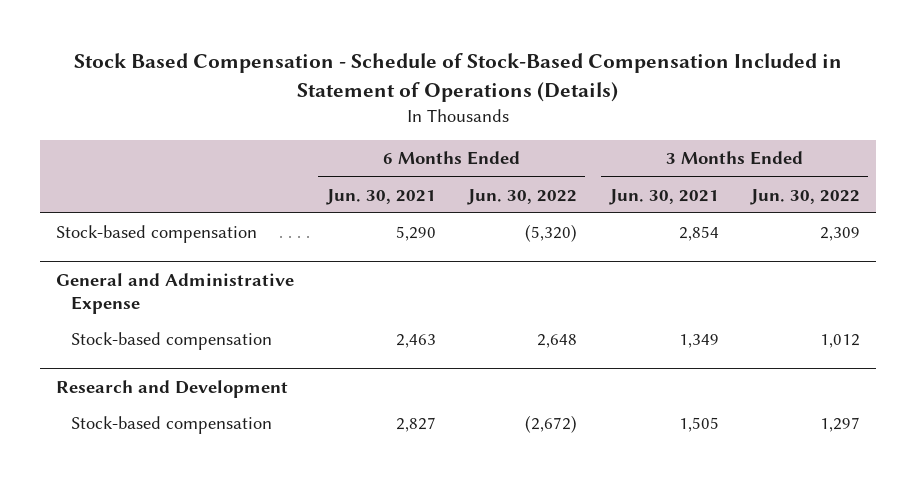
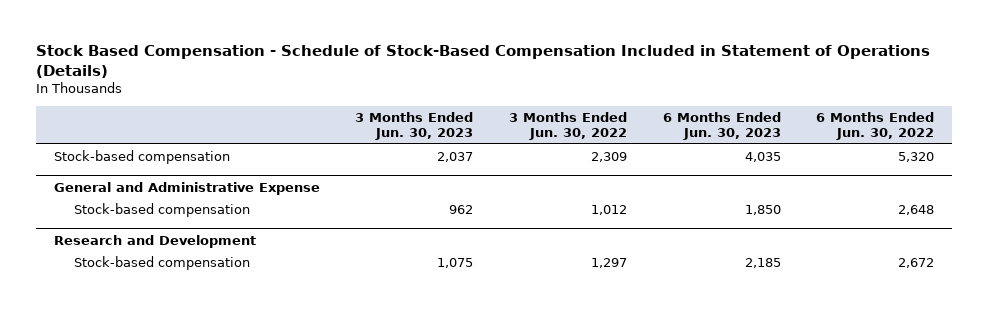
[325,188,436,205] Jun. 30, 2021 -> none
[608,188,719,205] Jun. 30, 2021 -> none
none -> [355,112,474,141] 3 Months Ended Jun. 30, 2023
none -> [662,112,781,141] 6 Months Ended Jun. 30, 2023
[525,224,578,243] (5,320) -> [898,152,935,163] 5,320
[525,415,578,434] (2,672) -> [898,258,935,269] 2,672

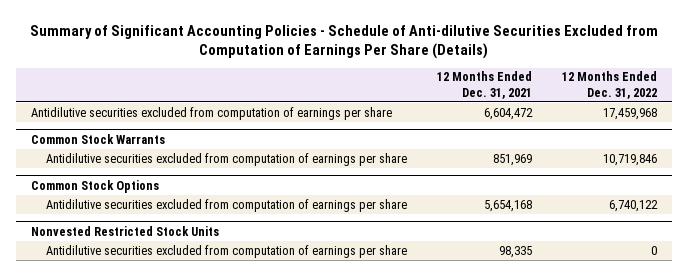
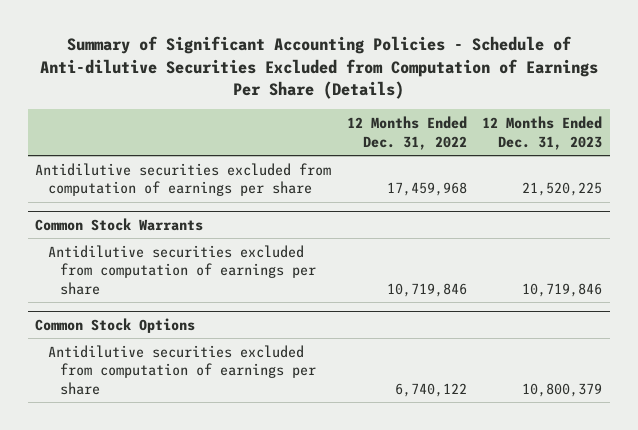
[436,71,532,99] 12 Months Ended Dec. 31, 2021 -> none
none -> [482,115,603,150] 12 Months Ended Dec. 31, 2023
[31,225,220,236] Nonvested Restricted Stock Units -> none
[46,244,408,258] Antidilutive securities excluded from computation of earnings per share -> none

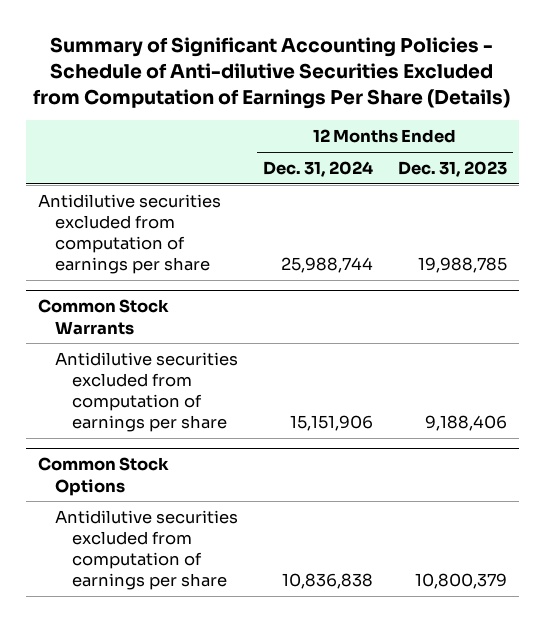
[346,115,467,150] 12 Months Ended Dec. 31, 2022 -> none
none -> [262,161,373,178] Dec. 31, 2024
[522,182,603,197] 21,520,225 -> [417,257,507,274] 19,988,785
[522,282,603,297] 10,719,846 -> [424,415,507,432] 9,188,406

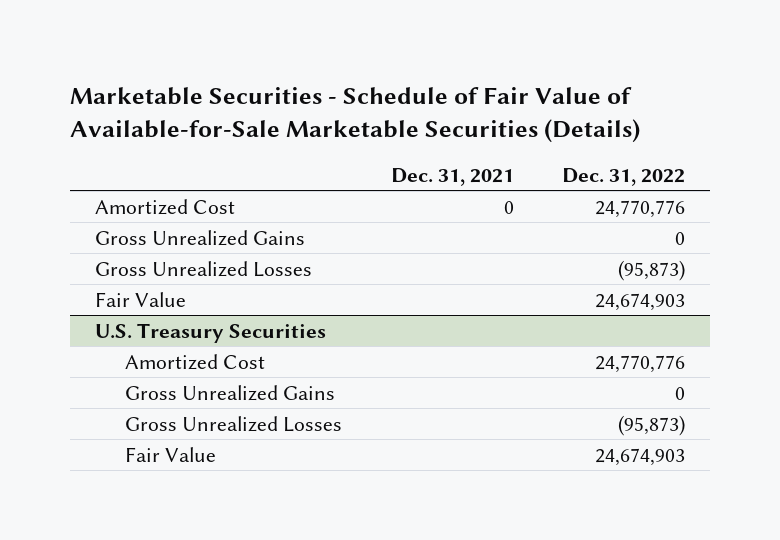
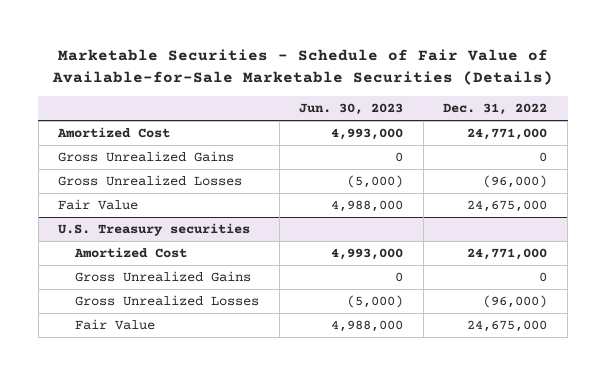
[390,167,514,186] Dec. 31, 2021 -> none
none -> [299,103,404,116] Jun. 30, 2023
[595,199,686,218] 24,770,776 -> [467,128,548,141] 24,771,000
[618,259,686,281] (95,873) -> [483,175,548,189] (96,000)
[595,292,686,311] 24,674,903 -> [467,200,548,213] 24,675,000
[94,322,326,343] U.S. Treasury Securities -> [58,223,251,237] U.S. Treasury securities
[595,354,686,373] 24,770,776 -> [467,248,548,261] 24,771,000
[618,414,686,436] (95,873) -> [483,295,548,309] (96,000)
[595,447,686,466] 24,674,903 -> [467,320,548,333] 24,675,000

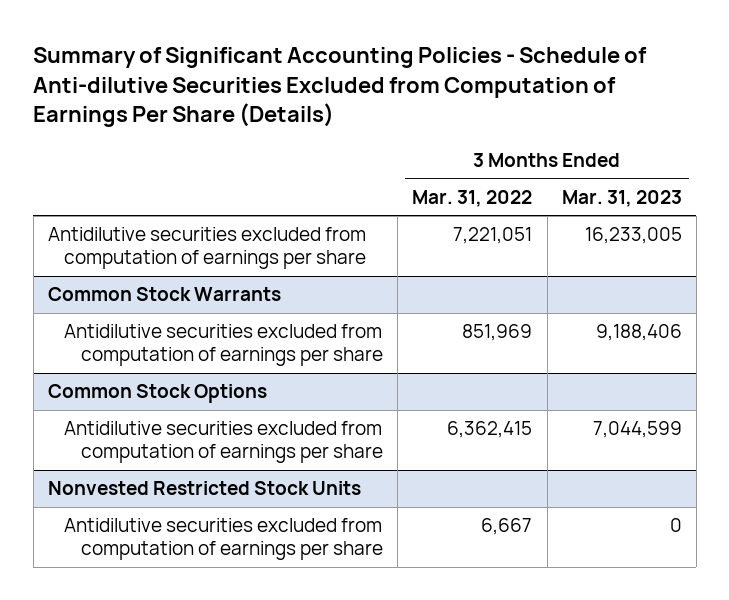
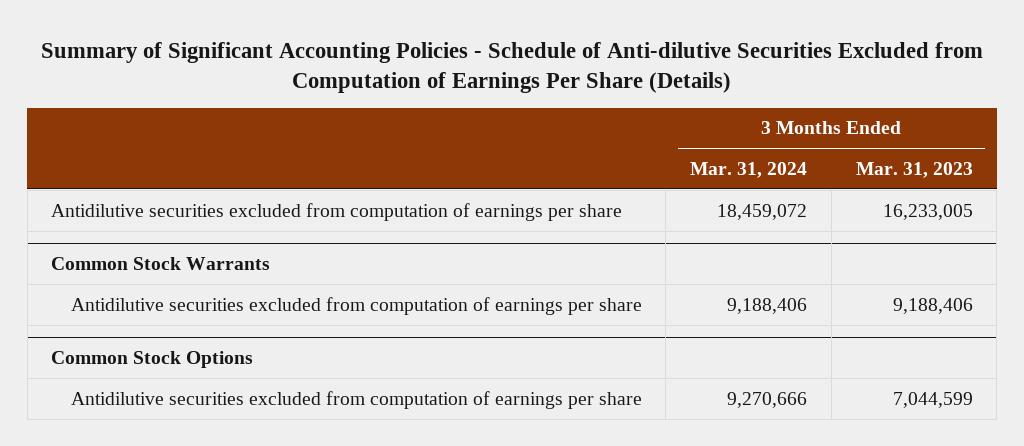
[412,189,533,207] Mar. 31, 2022 -> none
none -> [690,161,808,178] Mar. 31, 2024
[47,481,361,496] Nonvested Restricted Stock Units -> none
[64,518,384,561] Antidilutive securities excluded from computation of earnings per share -> none

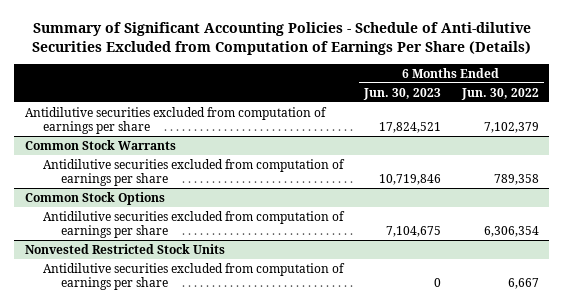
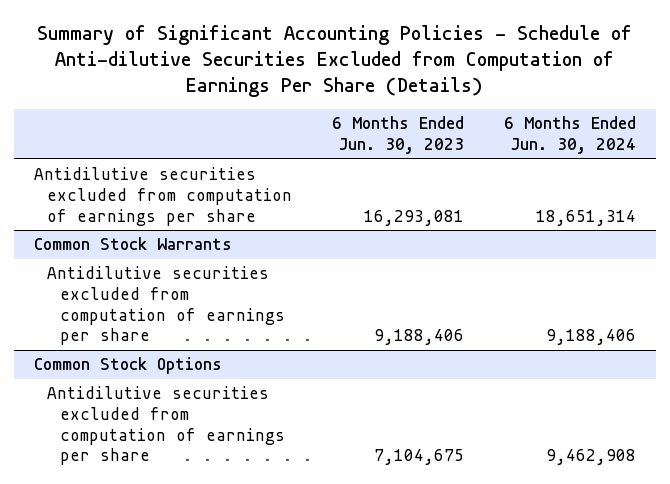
[460,87,539,100] Jun. 30, 2022 -> none
none -> [504,116,637,154] 6 Months Ended Jun. 30, 2024
[378,122,441,134] 17,824,521 -> [363,209,464,226] 16,293,081
[378,174,441,186] 10,719,846 -> [373,329,464,346] 9,188,406
[24,243,225,254] Nonvested Restricted Stock Units -> none
[43,262,346,291] Antidilutive securities excluded from computation of earnings per share -> none

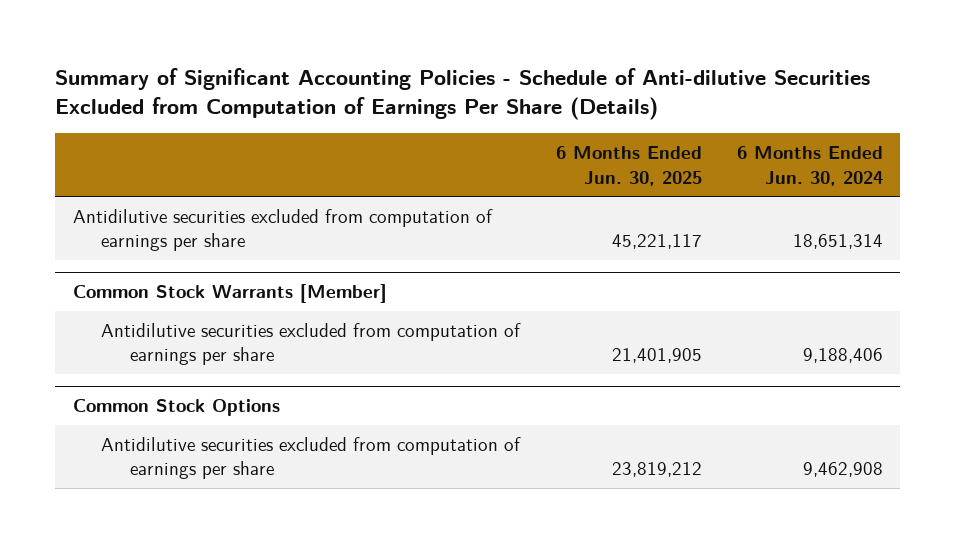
[331,116,464,154] 6 Months Ended Jun. 30, 2023 -> none
none -> [555,146,702,186] 6 Months Ended Jun. 30, 2025
[33,237,232,251] Common Stock Warrants -> [73,284,388,304] Common Stock Warrants [Member]

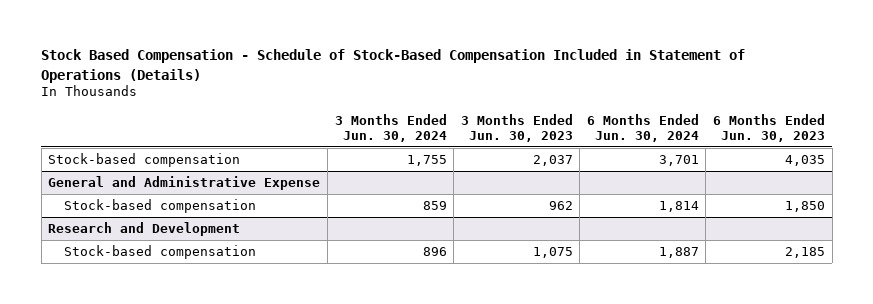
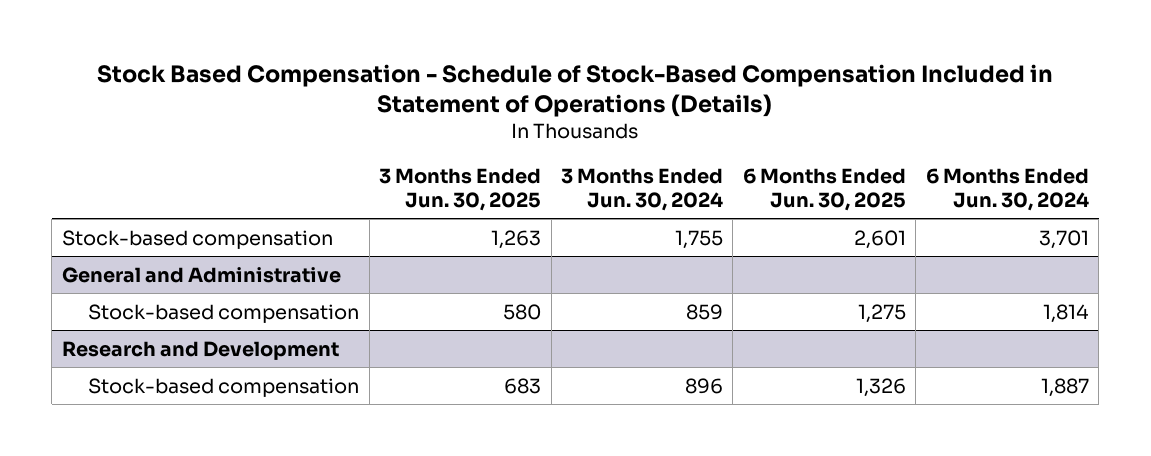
[460,113,573,142] 3 Months Ended Jun. 30, 2023 -> none
[713,113,826,142] 6 Months Ended Jun. 30, 2023 -> none
none -> [379,168,542,211] 3 Months Ended Jun. 30, 2025
none -> [742,168,906,211] 6 Months Ended Jun. 30, 2025
[48,176,321,191] General and Administrative Expense -> [61,266,341,283] General and Administrative

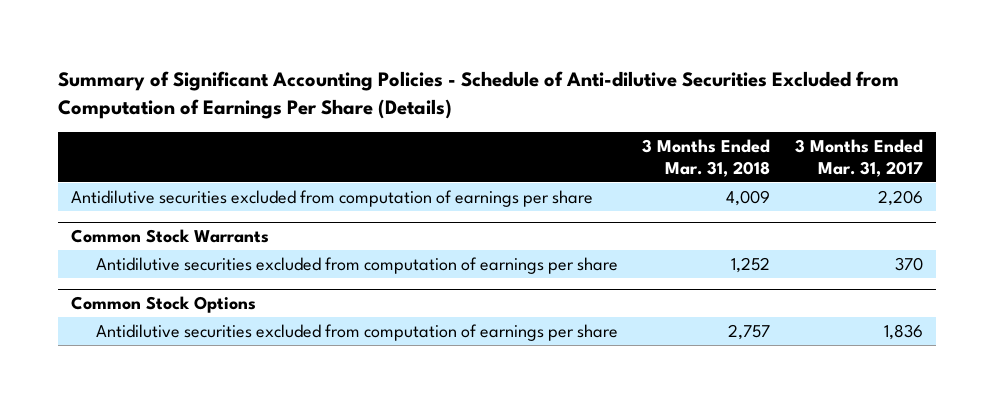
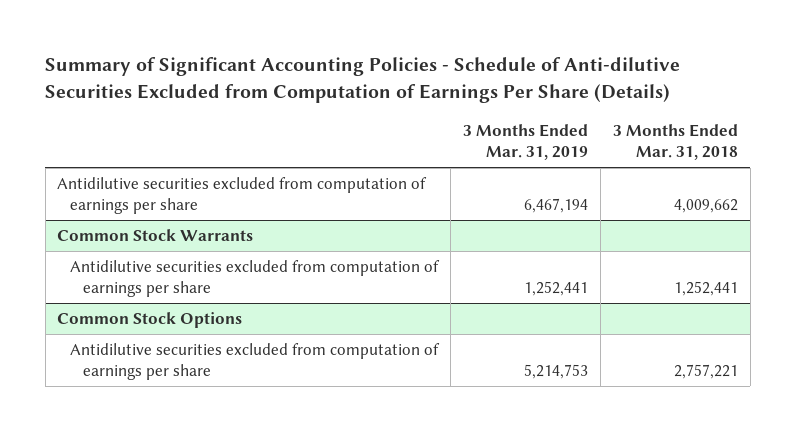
[795,138,924,178] 3 Months Ended Mar. 31, 2017 -> none
none -> [462,124,588,161] 3 Months Ended Mar. 31, 2019
[726,189,771,206] 4,009 -> [673,199,738,214] 4,009,662
[731,256,771,273] 1,252 -> [673,281,738,297] 1,252,441
[728,323,771,340] 2,757 -> [673,364,738,380] 2,757,221

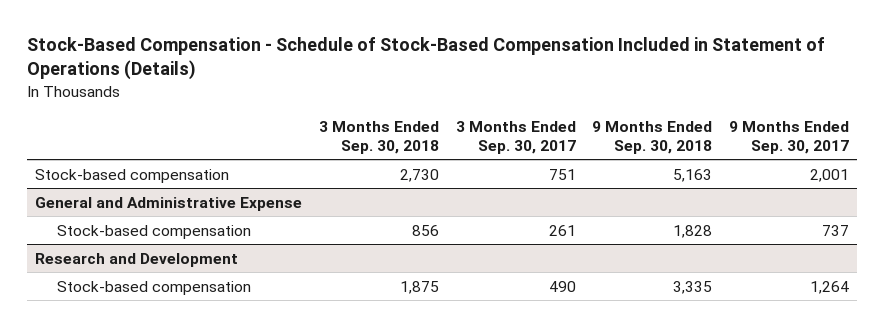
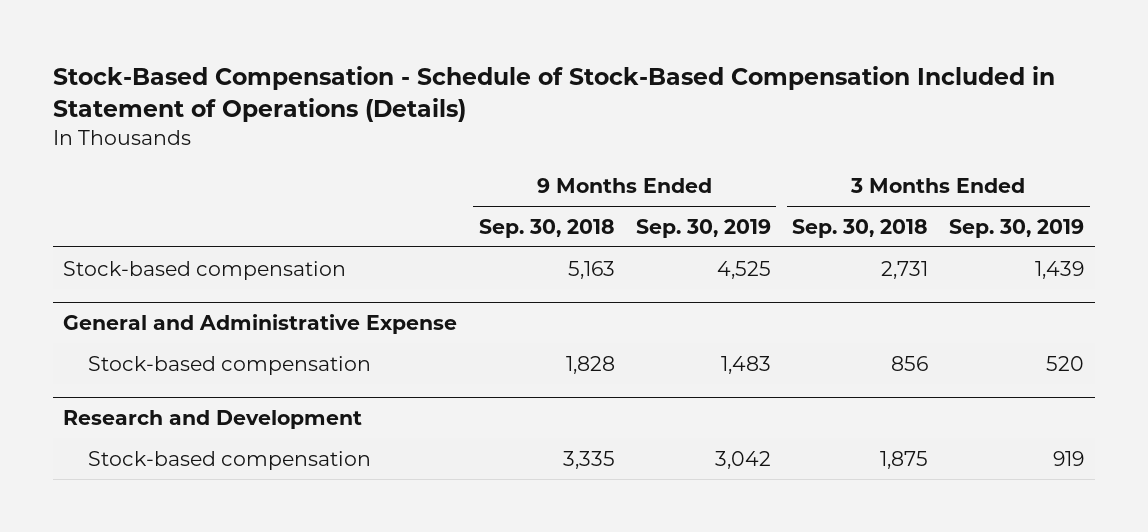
[455,120,576,154] 3 Months Ended Sep. 30, 2017 -> none
[729,120,850,154] 9 Months Ended Sep. 30, 2017 -> none
none -> [635,218,771,238] Sep. 30, 2019
none -> [949,218,1085,238] Sep. 30, 2019
[399,168,439,182] 2,730 -> [881,260,929,279] 2,731

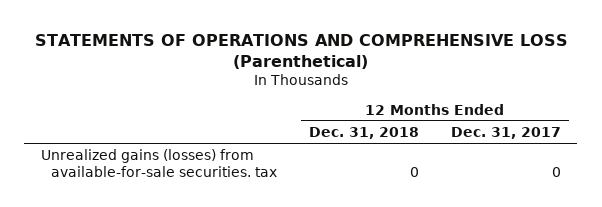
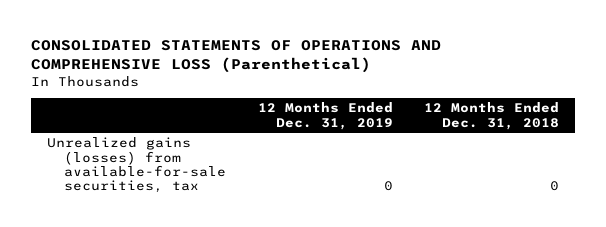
[34,33,568,69] STATEMENTS OF OPERATIONS AND COMPREHENSIVE LOSS (Parenthetical) -> [31,40,442,74] CONSOLIDATED STATEMENTS OF OPERATIONS AND COMPREHENSIVE LOSS (Parenthetical)
[451,126,562,139] Dec. 31, 2017 -> none
none -> [257,102,393,130] 12 Months Ended Dec. 31, 2019
[40,149,277,178] Unrealized gains (losses) from available-for-sale securities. tax -> [46,137,227,194] Unrealized gains (losses) from available-for-sale securities, tax

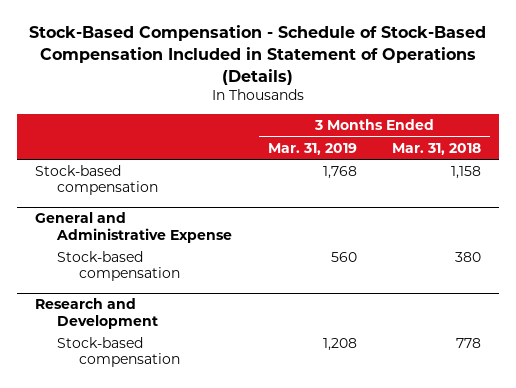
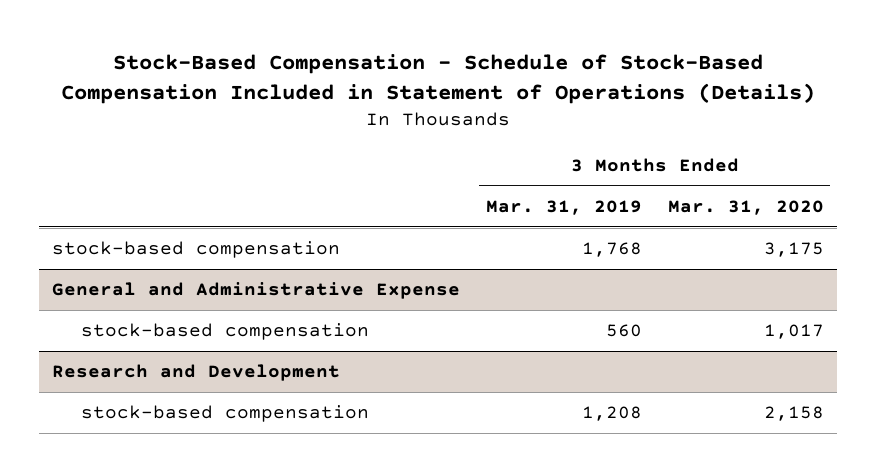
[392,142,482,155] Mar. 31, 2018 -> none
none -> [667,199,824,215] Mar. 31, 2020
[34,165,158,196] Stock-based compensation -> [51,241,340,259] stock-based compensation
[56,251,180,282] Stock-based compensation -> [80,323,369,341] stock-based compensation
[56,337,180,368] Stock-based compensation -> [80,405,369,423] stock-based compensation

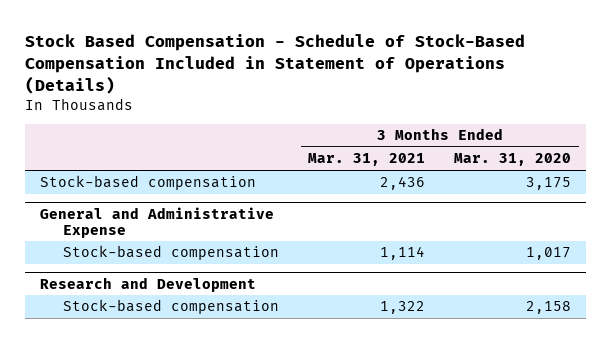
[60,53,815,105] Stock-Based Compensation - Schedule of Stock-Based Compensation Included in Statement of Operations (Details) -> [25,34,526,94] Stock Based Compensation - Schedule of Stock-Based Compensation Included in Statement of Operations (Details)
[485,199,642,215] Mar. 31, 2019 -> none
none -> [307,153,425,167] Mar. 31, 2021
[51,241,340,259] stock-based compensation -> [40,175,257,191] Stock-based compensation
[80,323,369,341] stock-based compensation -> [62,245,279,261] Stock-based compensation
[80,405,369,423] stock-based compensation -> [62,299,279,315] Stock-based compensation

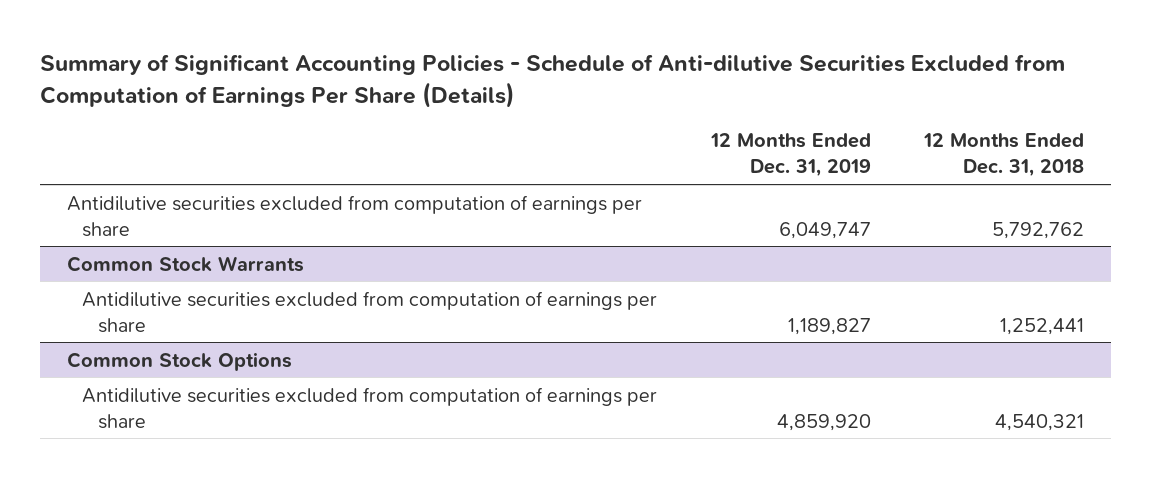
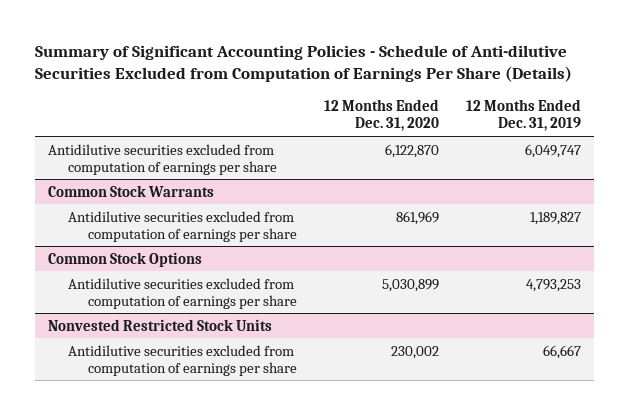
[923,133,1085,178] 12 Months Ended Dec. 31, 2018 -> none
none -> [323,99,439,132] 12 Months Ended Dec. 31, 2020
[776,413,871,431] 4,859,920 -> [525,278,581,292] 4,793,253
none -> [48,318,273,331] Nonvested Restricted Stock Units
none -> [68,344,297,376] Antidilutive securities excluded from computation of earnings per share

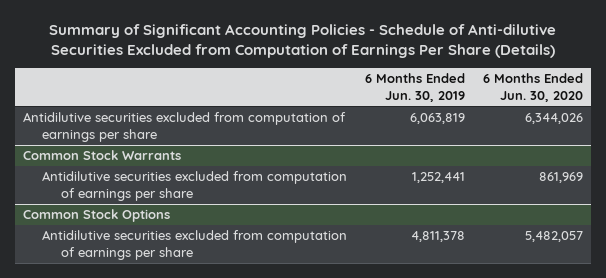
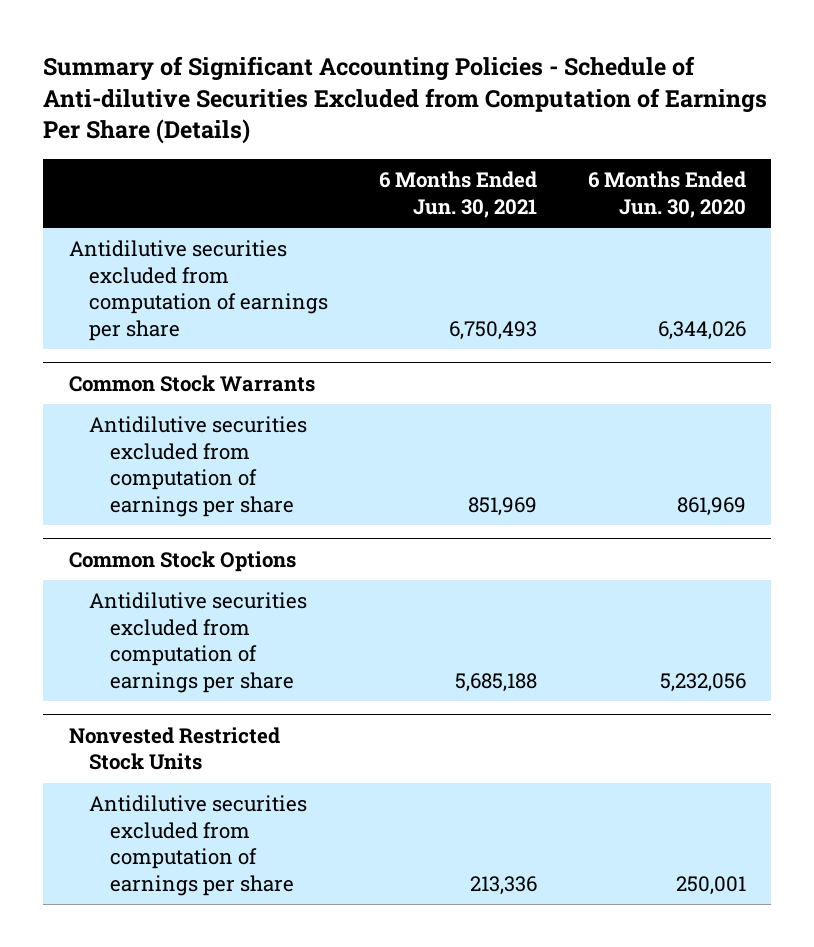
[364,73,465,103] 6 Months Ended Jun. 30, 2019 -> none
none -> [379,171,538,218] 6 Months Ended Jun. 30, 2021
[524,231,583,243] 5,482,057 -> [659,672,746,692] 5,232,056
none -> [68,726,280,771] Nonvested Restricted Stock Units
none -> [89,795,308,896] Antidilutive securities excluded from computation of earnings per share

